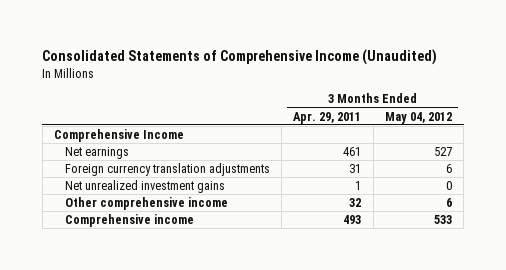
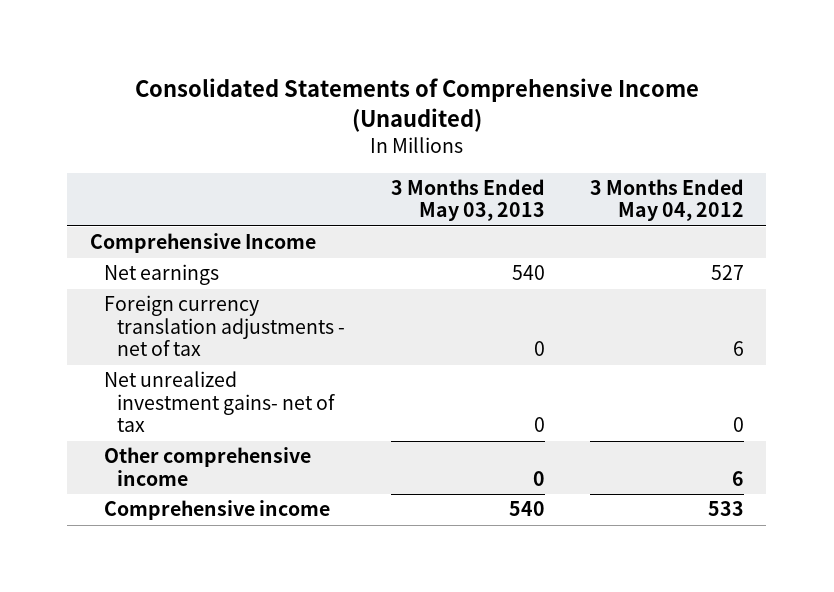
[293,111,362,124] Apr. 29, 2011 -> none
none -> [390,178,545,222] 3 Months Ended May 03, 2013
[64,163,270,177] Foreign currency translation adjustments -> [103,295,346,357] Foreign currency translation adjustments - net of tax
[64,180,225,194] Net unrealized investment gains -> [103,371,336,433] Net unrealized investment gains- net of tax

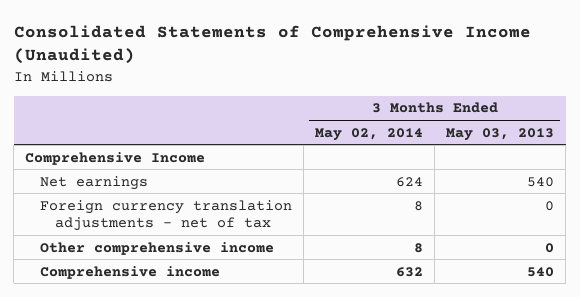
[589,178,744,222] 3 Months Ended May 04, 2012 -> none
none -> [315,127,424,141] May 02, 2014
[103,371,336,433] Net unrealized investment gains- net of tax -> none

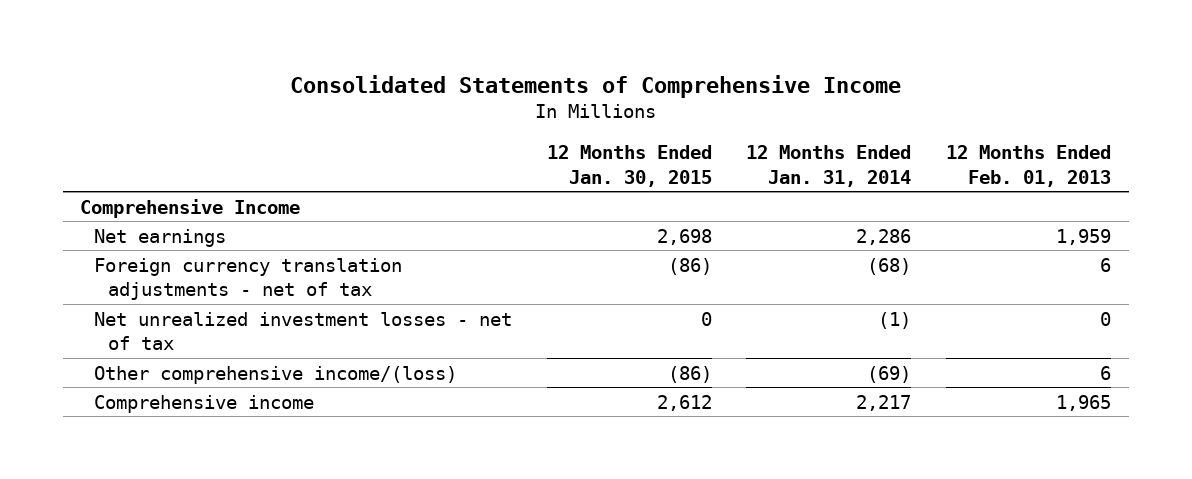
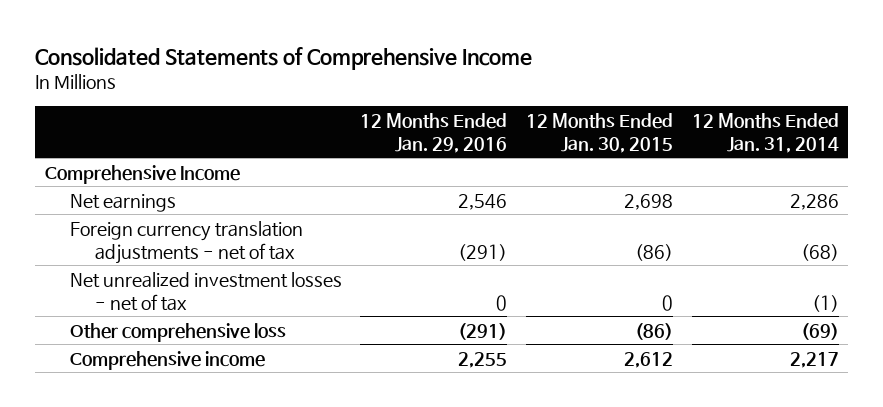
[946,145,1112,187] 12 Months Ended Feb. 01, 2013 -> none
none -> [360,112,508,153] 12 Months Ended Jan. 29, 2016
[94,365,458,384] Other comprehensive income/(loss) -> [69,322,286,342] Other comprehensive loss

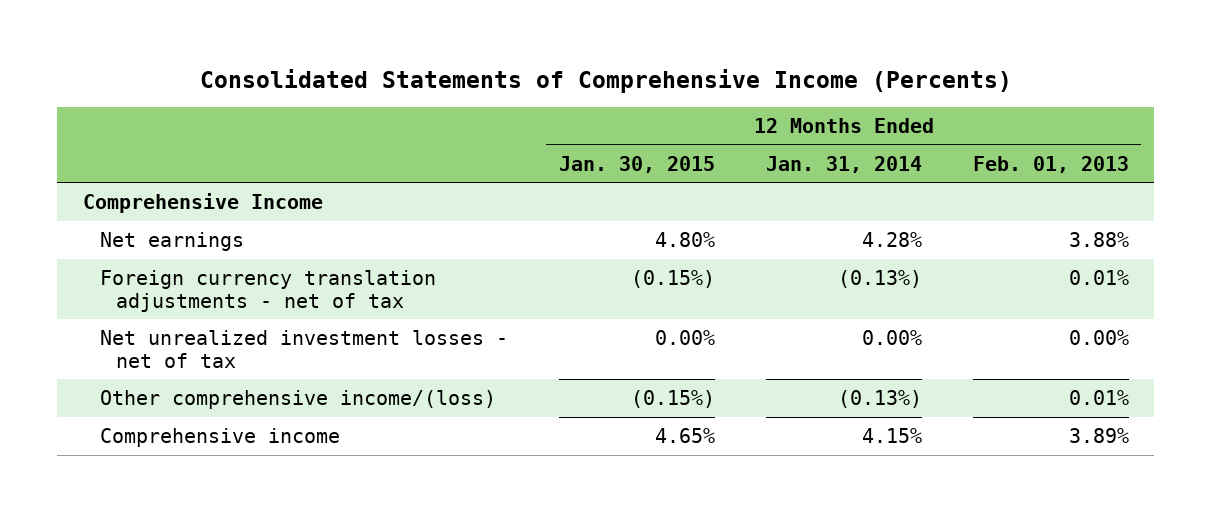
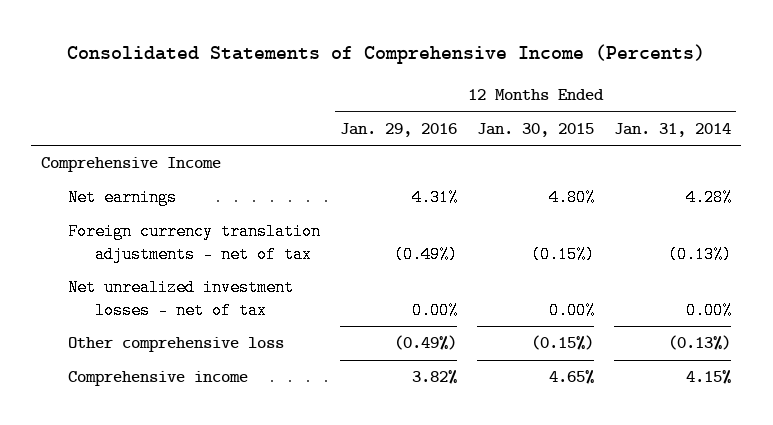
[972,155,1129,173] Feb. 01, 2013 -> none
none -> [340,122,458,137] Jan. 29, 2016
[99,389,496,409] Other comprehensive income/(loss) -> [68,337,285,353] Other comprehensive loss

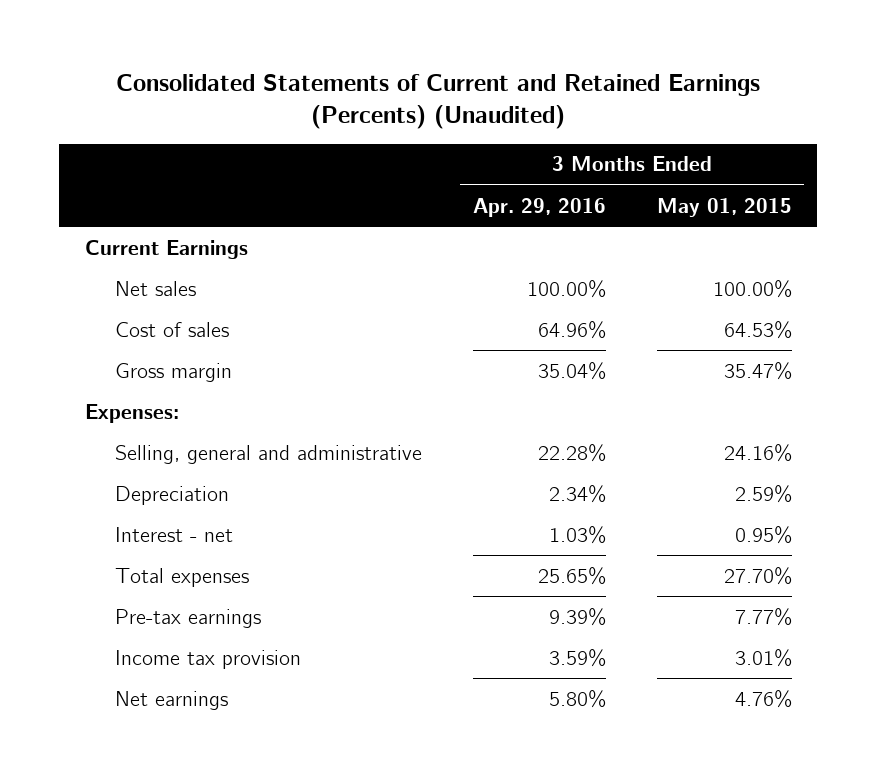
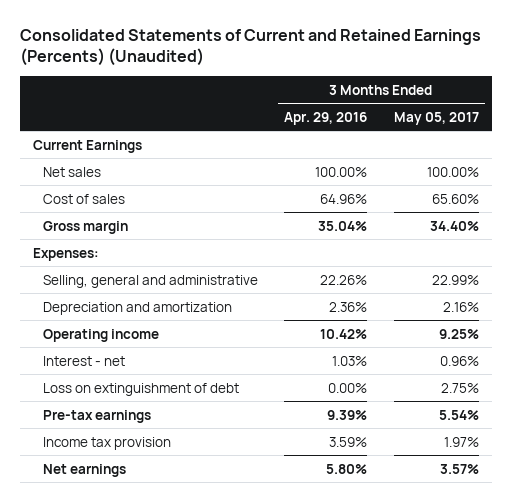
[656,197,792,217] May 01, 2015 -> none
none -> [393,111,479,125] May 05, 2017
[114,485,229,505] Depreciation -> none
[537,443,606,462] 22.28% -> [320,274,368,285] 22.26%
none -> [43,301,233,315] Depreciation and amortization
none -> [43,328,160,342] Operating income
[114,567,249,587] Total expenses -> none
none -> [43,382,240,396] Loss on extinguishment of debt

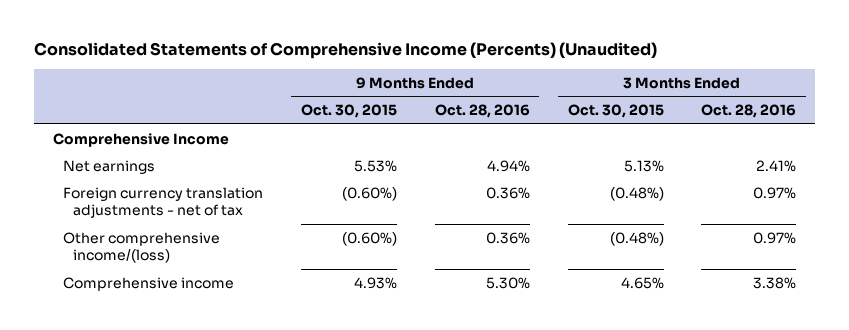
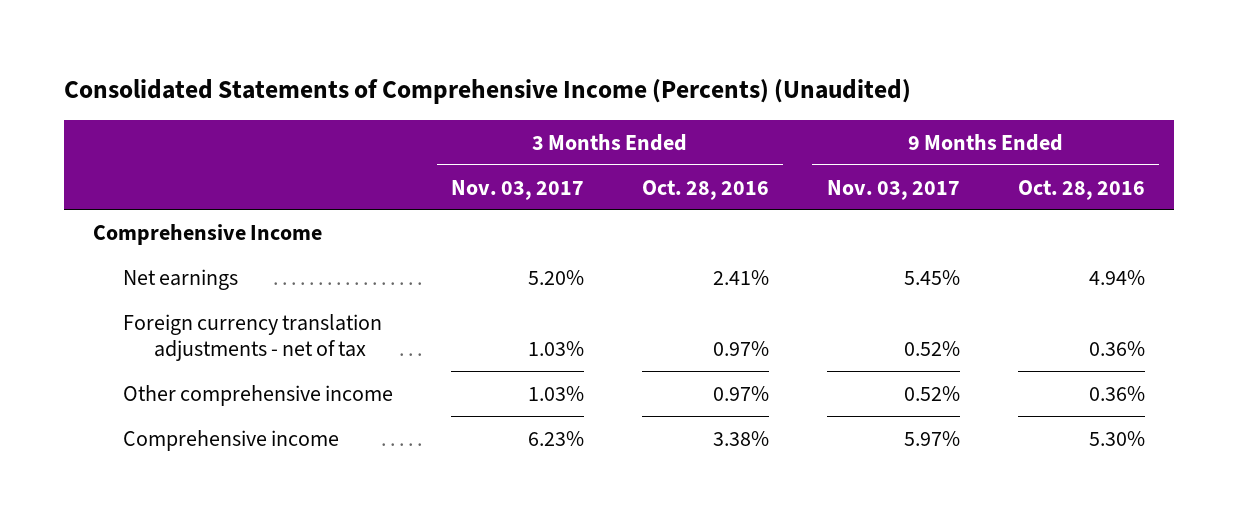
[300,104,397,119] Oct. 30, 2015 -> none
[567,104,664,119] Oct. 30, 2015 -> none
none -> [450,179,584,200] Nov. 03, 2017
none -> [826,179,960,200] Nov. 03, 2017
[62,231,220,264] Other comprehensive income/(loss) -> [123,384,394,406] Other comprehensive income

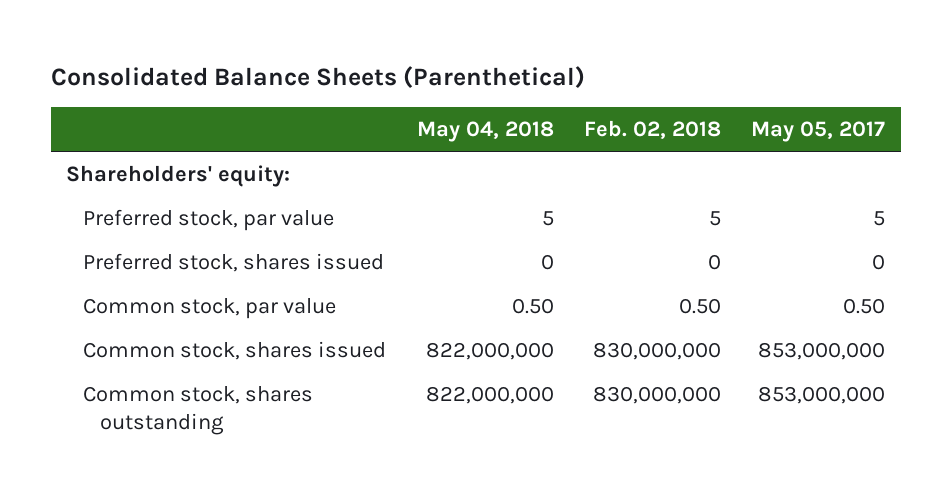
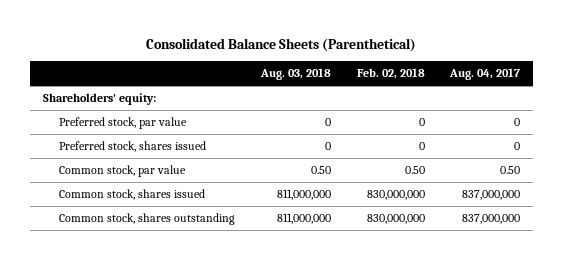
[416,120,554,142] May 04, 2018 -> none
[751,120,886,142] May 05, 2017 -> none
none -> [259,68,331,81] Aug. 03, 2018
none -> [449,68,521,81] Aug. 04, 2017
[708,211,721,227] 5 -> [418,118,425,127] 0

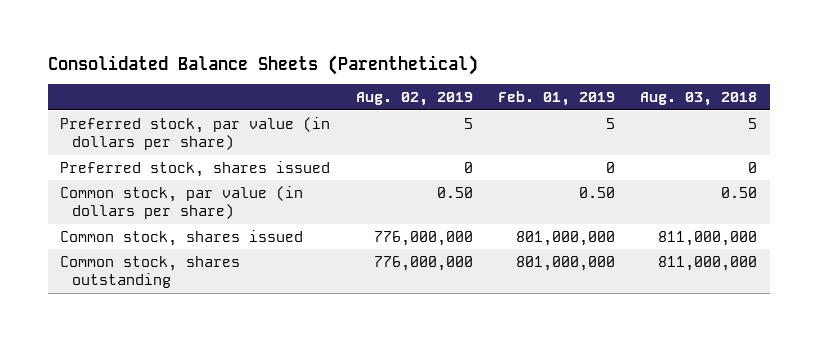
[356,68,425,80] Feb. 02, 2018 -> none
[449,68,521,81] Aug. 04, 2017 -> none
none -> [355,92,473,107] Aug. 02, 2019
none -> [497,91,615,107] Feb. 01, 2019
[42,93,156,106] Shareholders' equity: -> none
[59,117,188,130] Preferred stock, par value -> [60,116,331,151] Preferred stock, par value (in dollars per share)
[324,118,331,127] 0 -> [748,117,758,129] 5
[59,165,187,178] Common stock, par value -> [60,185,304,220] Common stock, par value (in dollars per share)

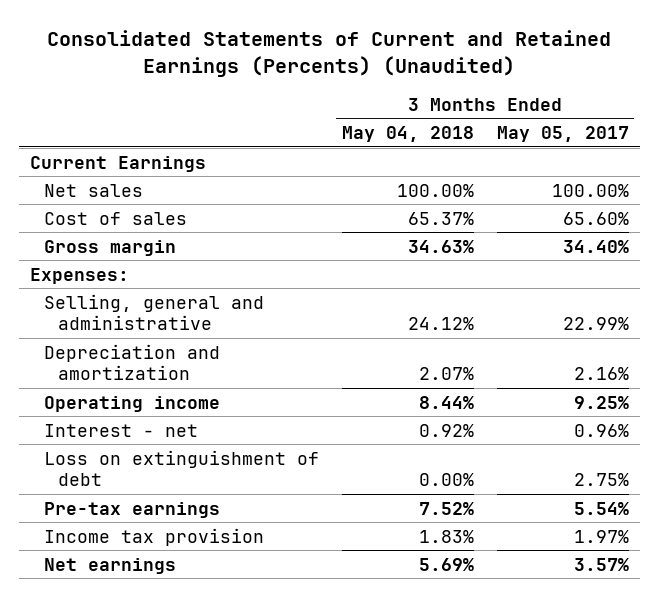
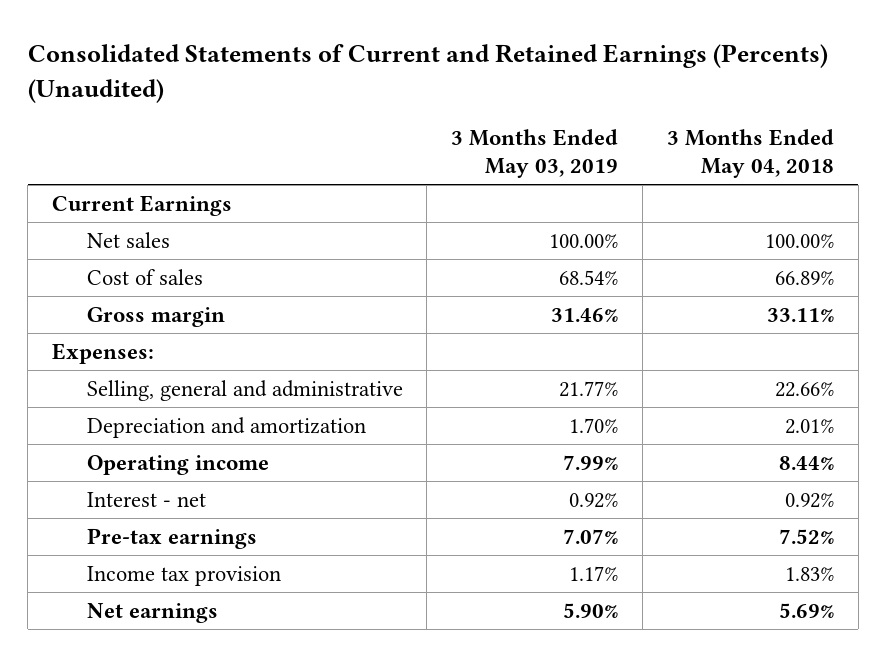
[496,126,629,143] May 05, 2017 -> none
none -> [451,128,619,179] 3 Months Ended May 03, 2019
[407,211,474,225] 65.37% -> [774,270,834,285] 66.89%
[407,239,474,253] 34.63% -> [766,307,834,322] 33.11%
[407,317,474,331] 24.12% -> [774,381,834,397] 22.66%
[418,367,474,381] 2.07% -> [784,418,834,434] 2.01%
[44,449,320,487] Loss on extinguishment of debt -> none

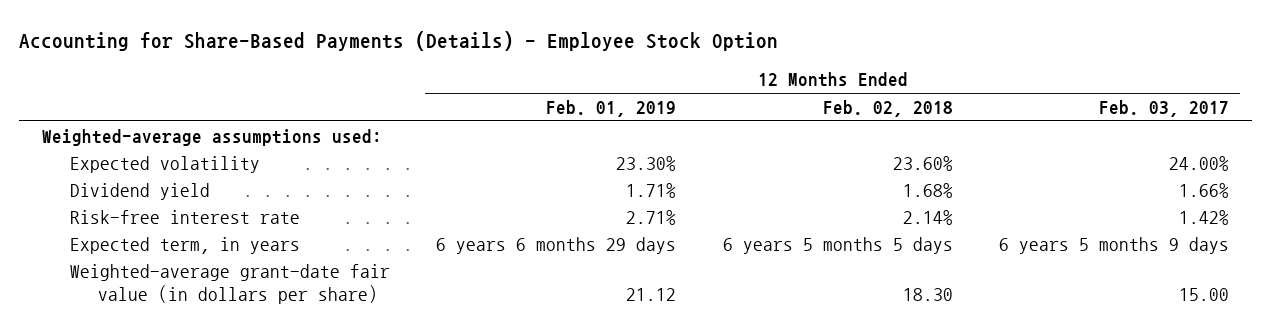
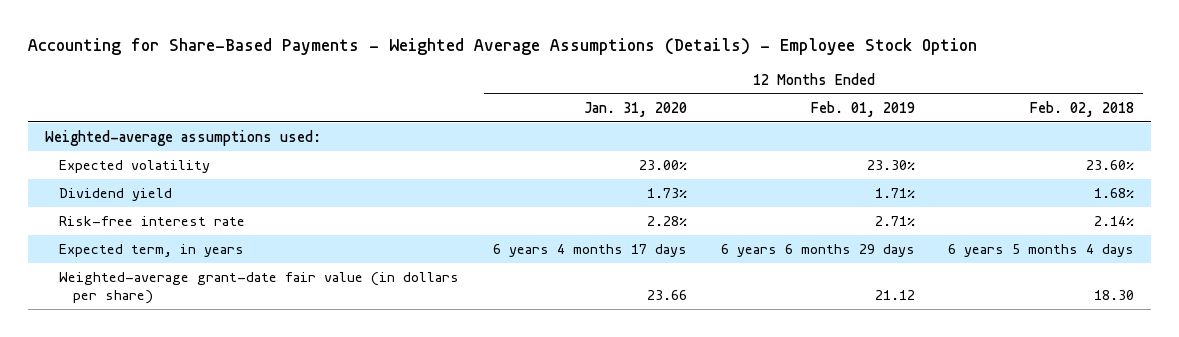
[18,31,778,52] Accounting for Share-Based Payments (Details) - Employee Stock Option -> [27,37,977,55] Accounting for Share-Based Payments - Weighted Average Assumptions (Details) - Employee Stock Option
[1098,99,1229,117] Feb. 03, 2017 -> none
none -> [583,101,687,117] Jan. 31, 2020
[722,236,953,254] 6 years 5 months 5 days -> [948,244,1135,258] 6 years 5 months 4 days

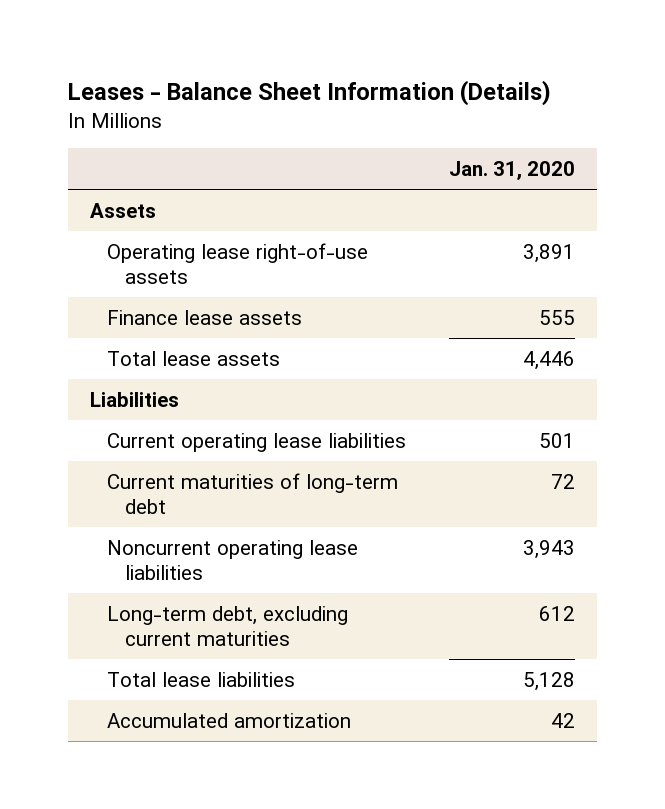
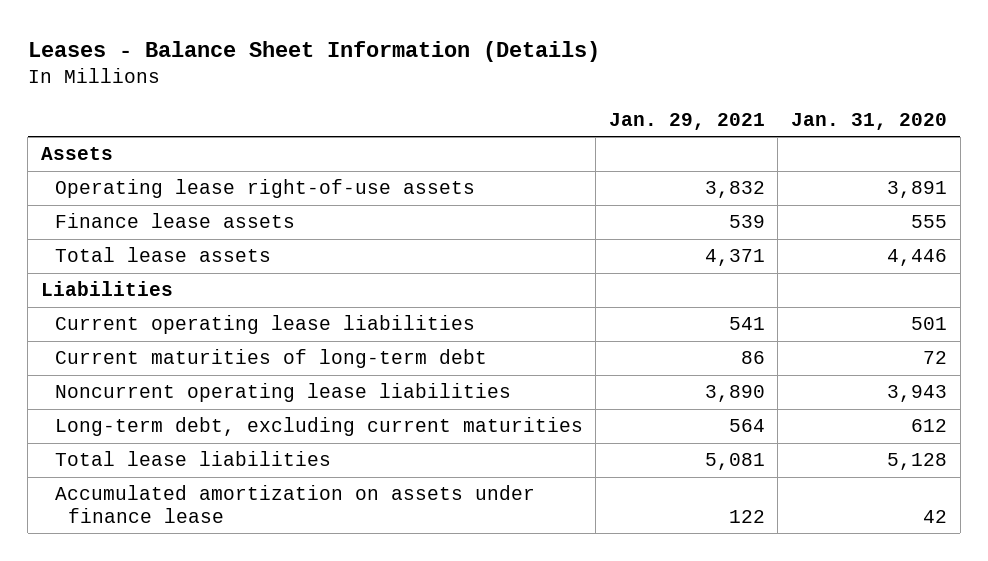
none -> [608,112,765,130] Jan. 29, 2021
[107,712,352,728] Accumulated amortization -> none
none -> [54,485,535,523] Accumulated amortization on assets under finance lease

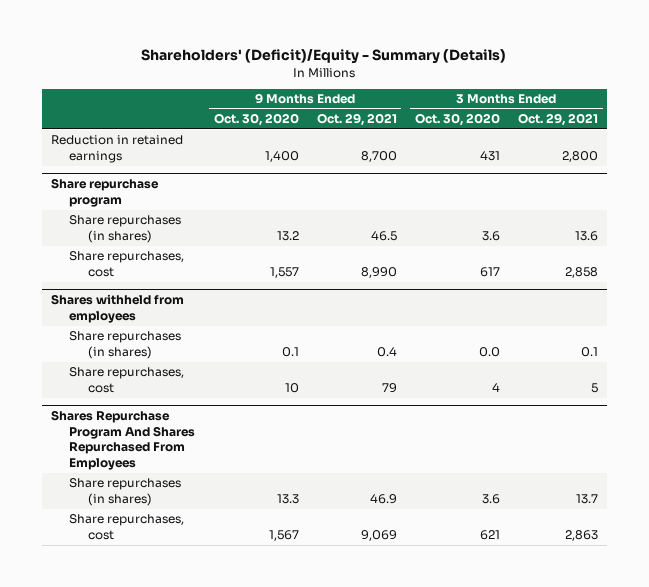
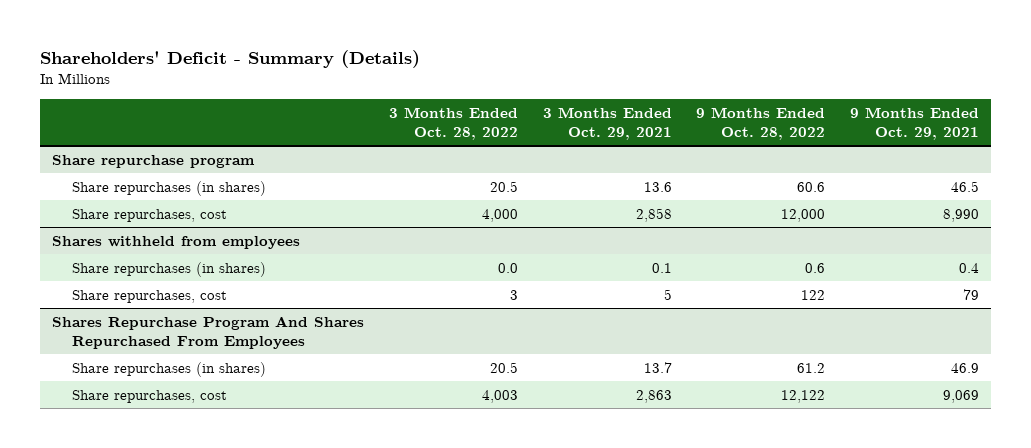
[141,49,507,65] Shareholders' (Deficit)/Equity - Summary (Details) -> [40,49,421,68] Shareholders' Deficit - Summary (Details)
[213,113,299,127] Oct. 30, 2020 -> none
[414,113,500,127] Oct. 30, 2020 -> none
none -> [389,106,519,141] 3 Months Ended Oct. 28, 2022
none -> [696,106,826,141] 9 Months Ended Oct. 28, 2022
[50,135,183,164] Reduction in retained earnings -> none

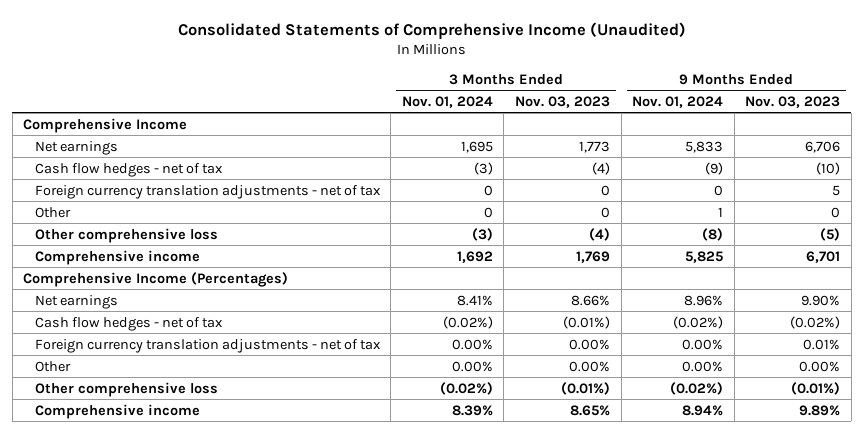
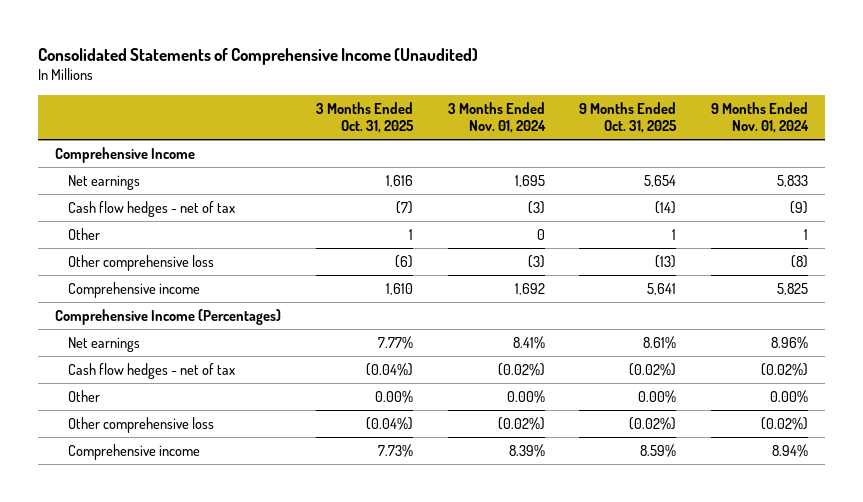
[515,96,611,109] Nov. 03, 2023 -> none
[745,96,841,109] Nov. 03, 2023 -> none
none -> [315,101,414,134] 3 Months Ended Oct. 31, 2025
none -> [579,101,678,134] 9 Months Ended Oct. 31, 2025
[34,184,381,199] Foreign currency translation adjustments - net of tax -> none
[34,338,381,353] Foreign currency translation adjustments - net of tax -> none

